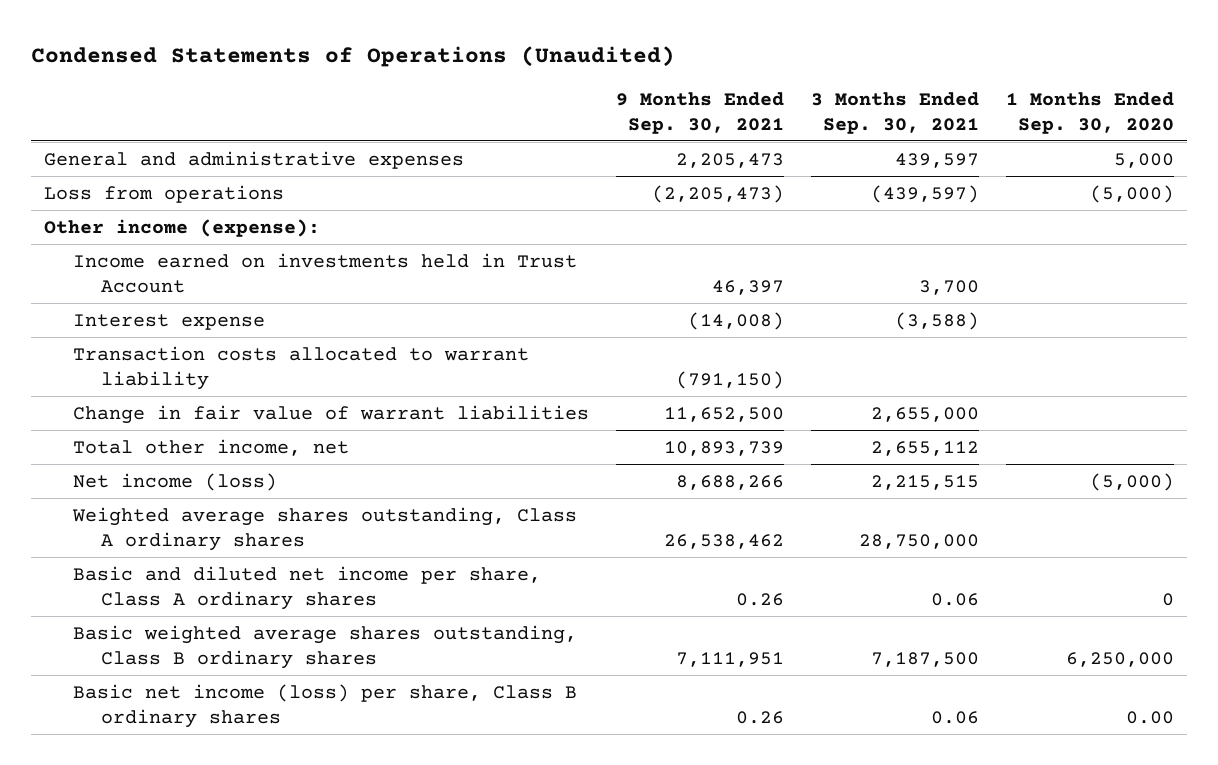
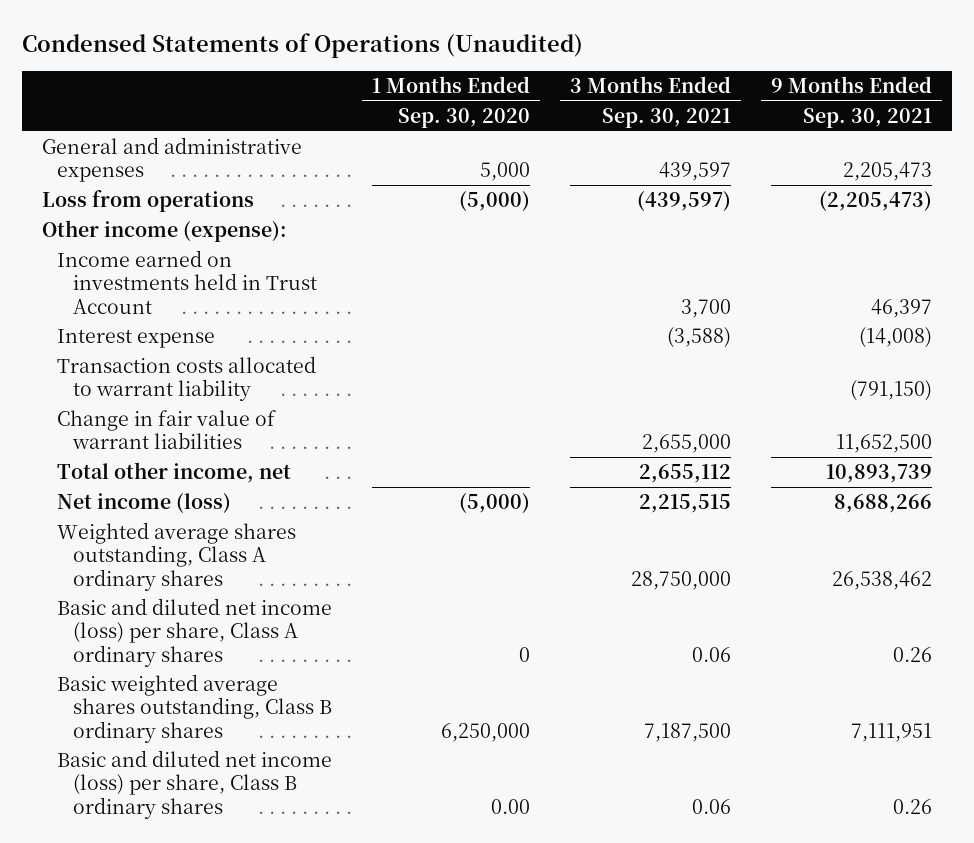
[72,565,541,610] Basic and diluted net income per share, Class A ordinary shares -> [57,597,333,667] Basic and diluted net income (loss) per share, Class A ordinary shares
[72,683,577,728] Basic net income (loss) per share, Class B ordinary shares -> [57,749,333,819] Basic and diluted net income (loss) per share, Class B ordinary shares

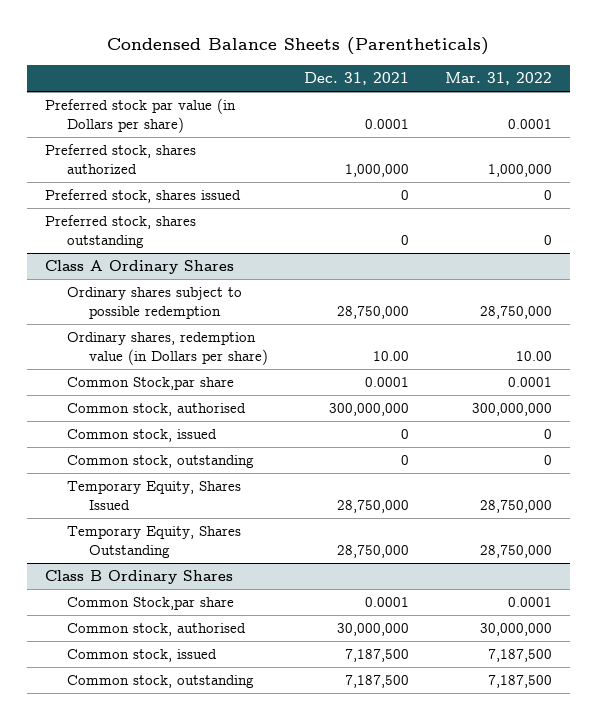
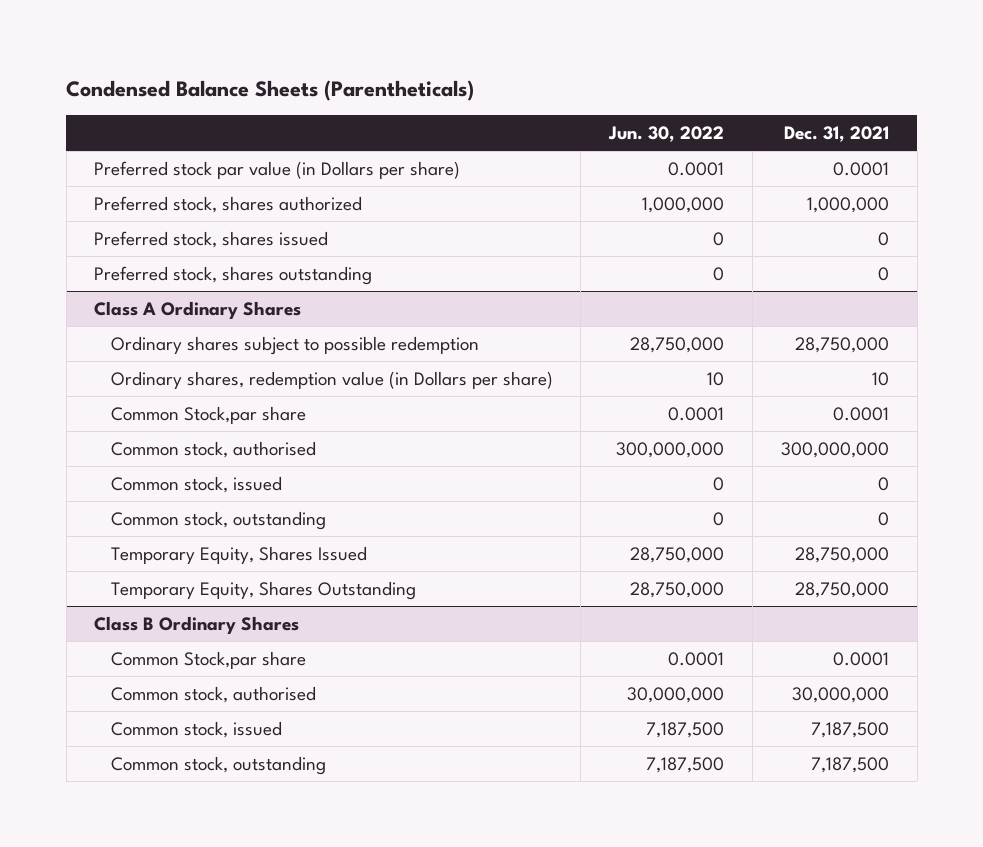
[444,72,552,86] Mar. 31, 2022 -> none
none -> [608,125,725,142] Jun. 30, 2022
[373,350,410,361] 10.00 -> [871,371,889,386] 10

